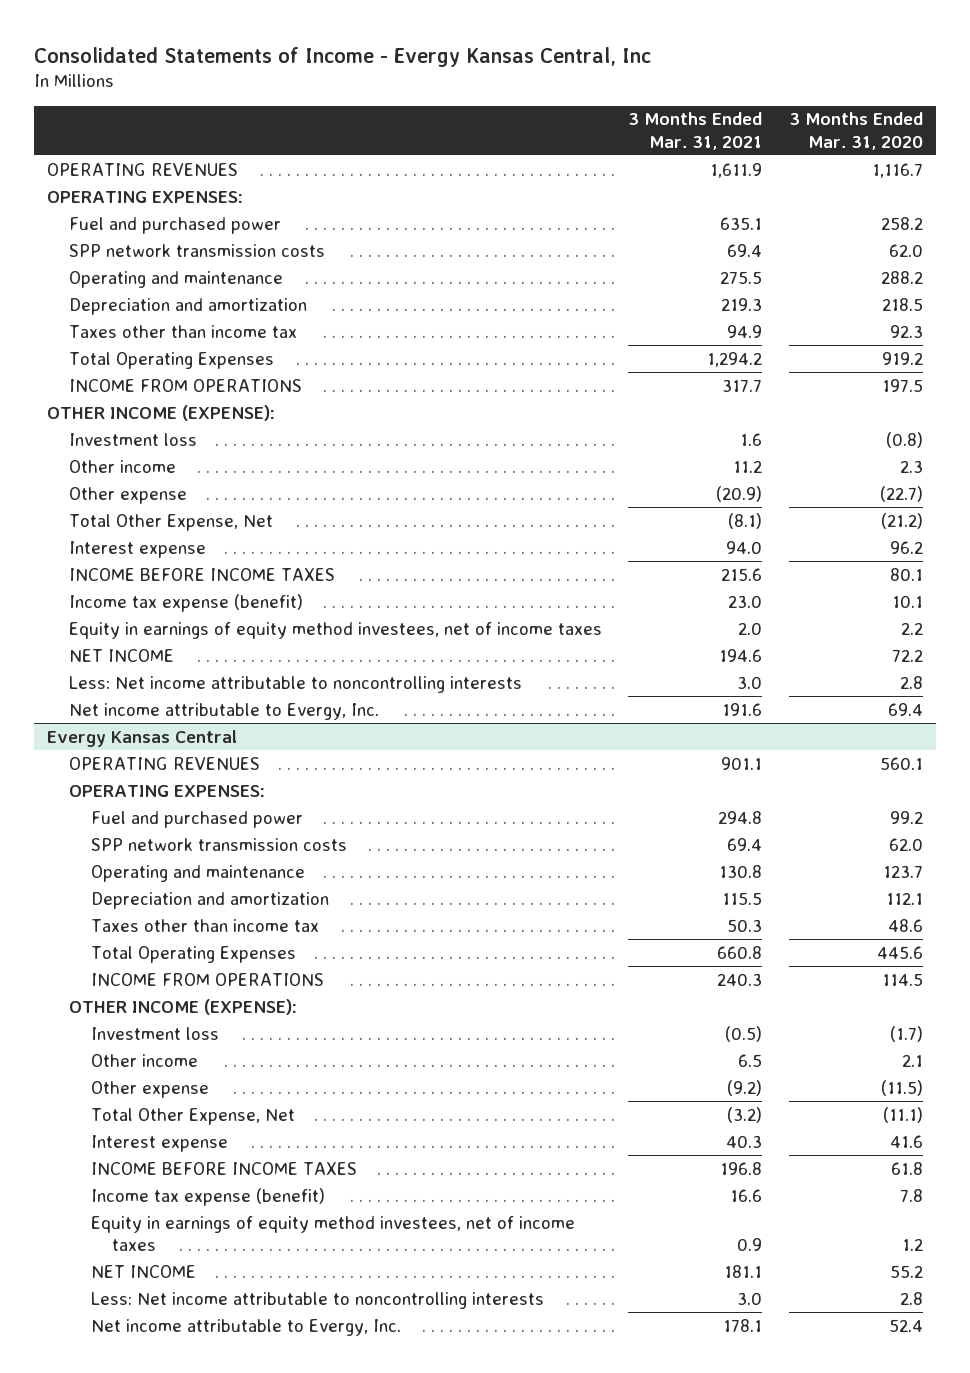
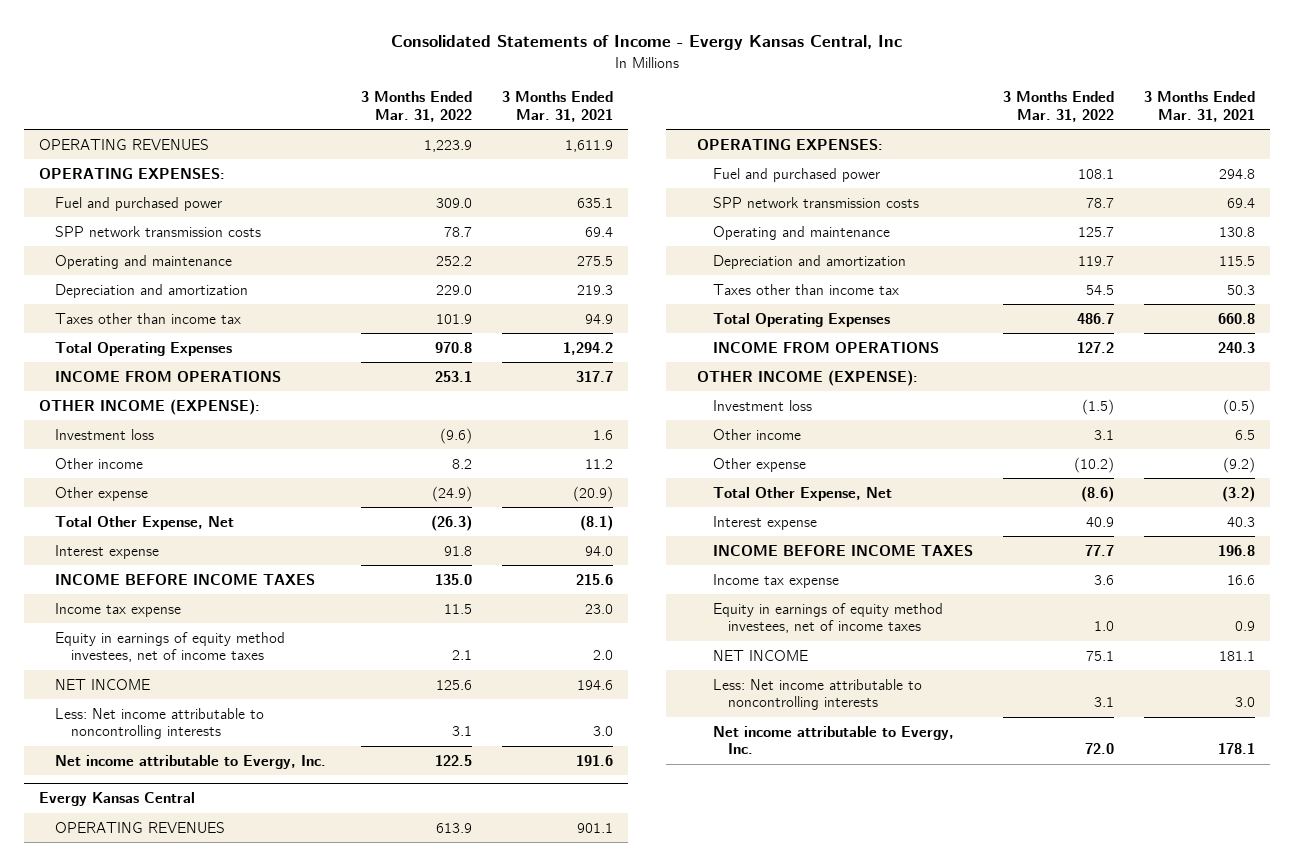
[788,112,923,150] 3 Months Ended Mar. 31, 2020 -> none
none -> [361,91,473,122] 3 Months Ended Mar. 31, 2022
[68,593,303,612] Income tax expense (benefit) -> [55,602,182,617] Income tax expense
[90,1187,325,1206] Income tax expense (benefit) -> [712,573,839,588] Income tax expense

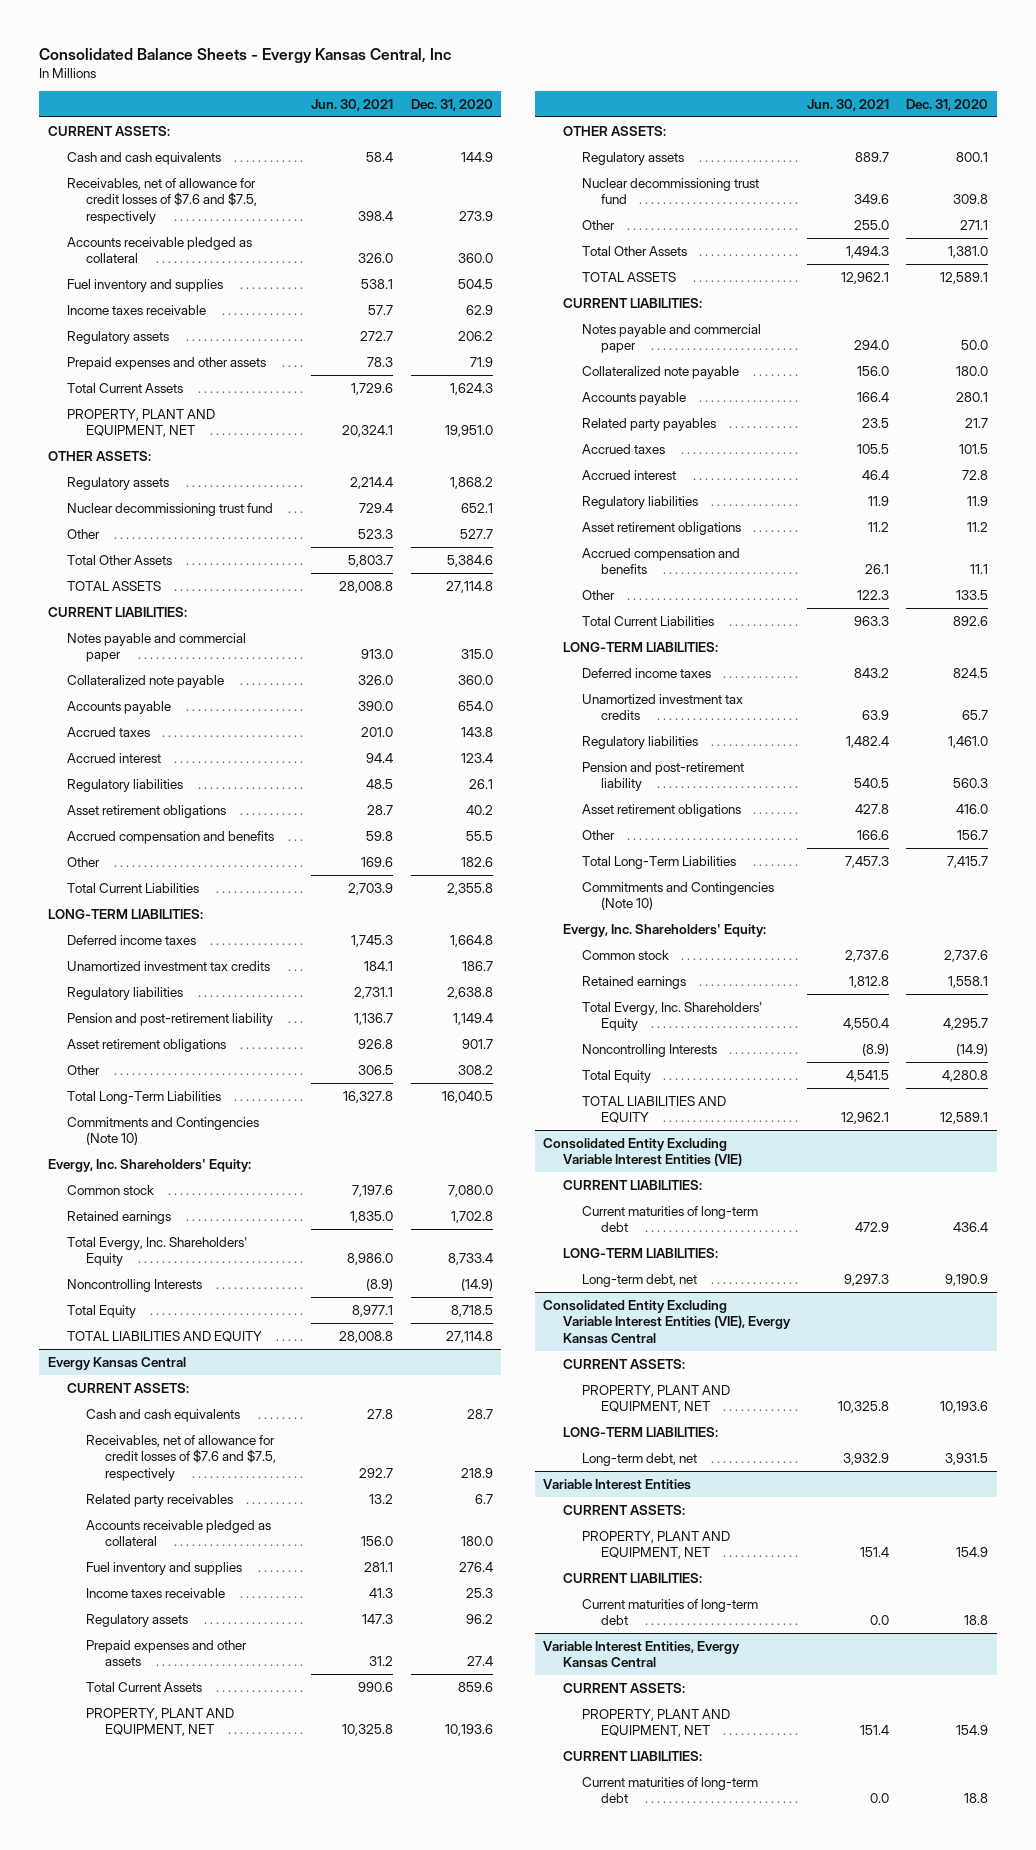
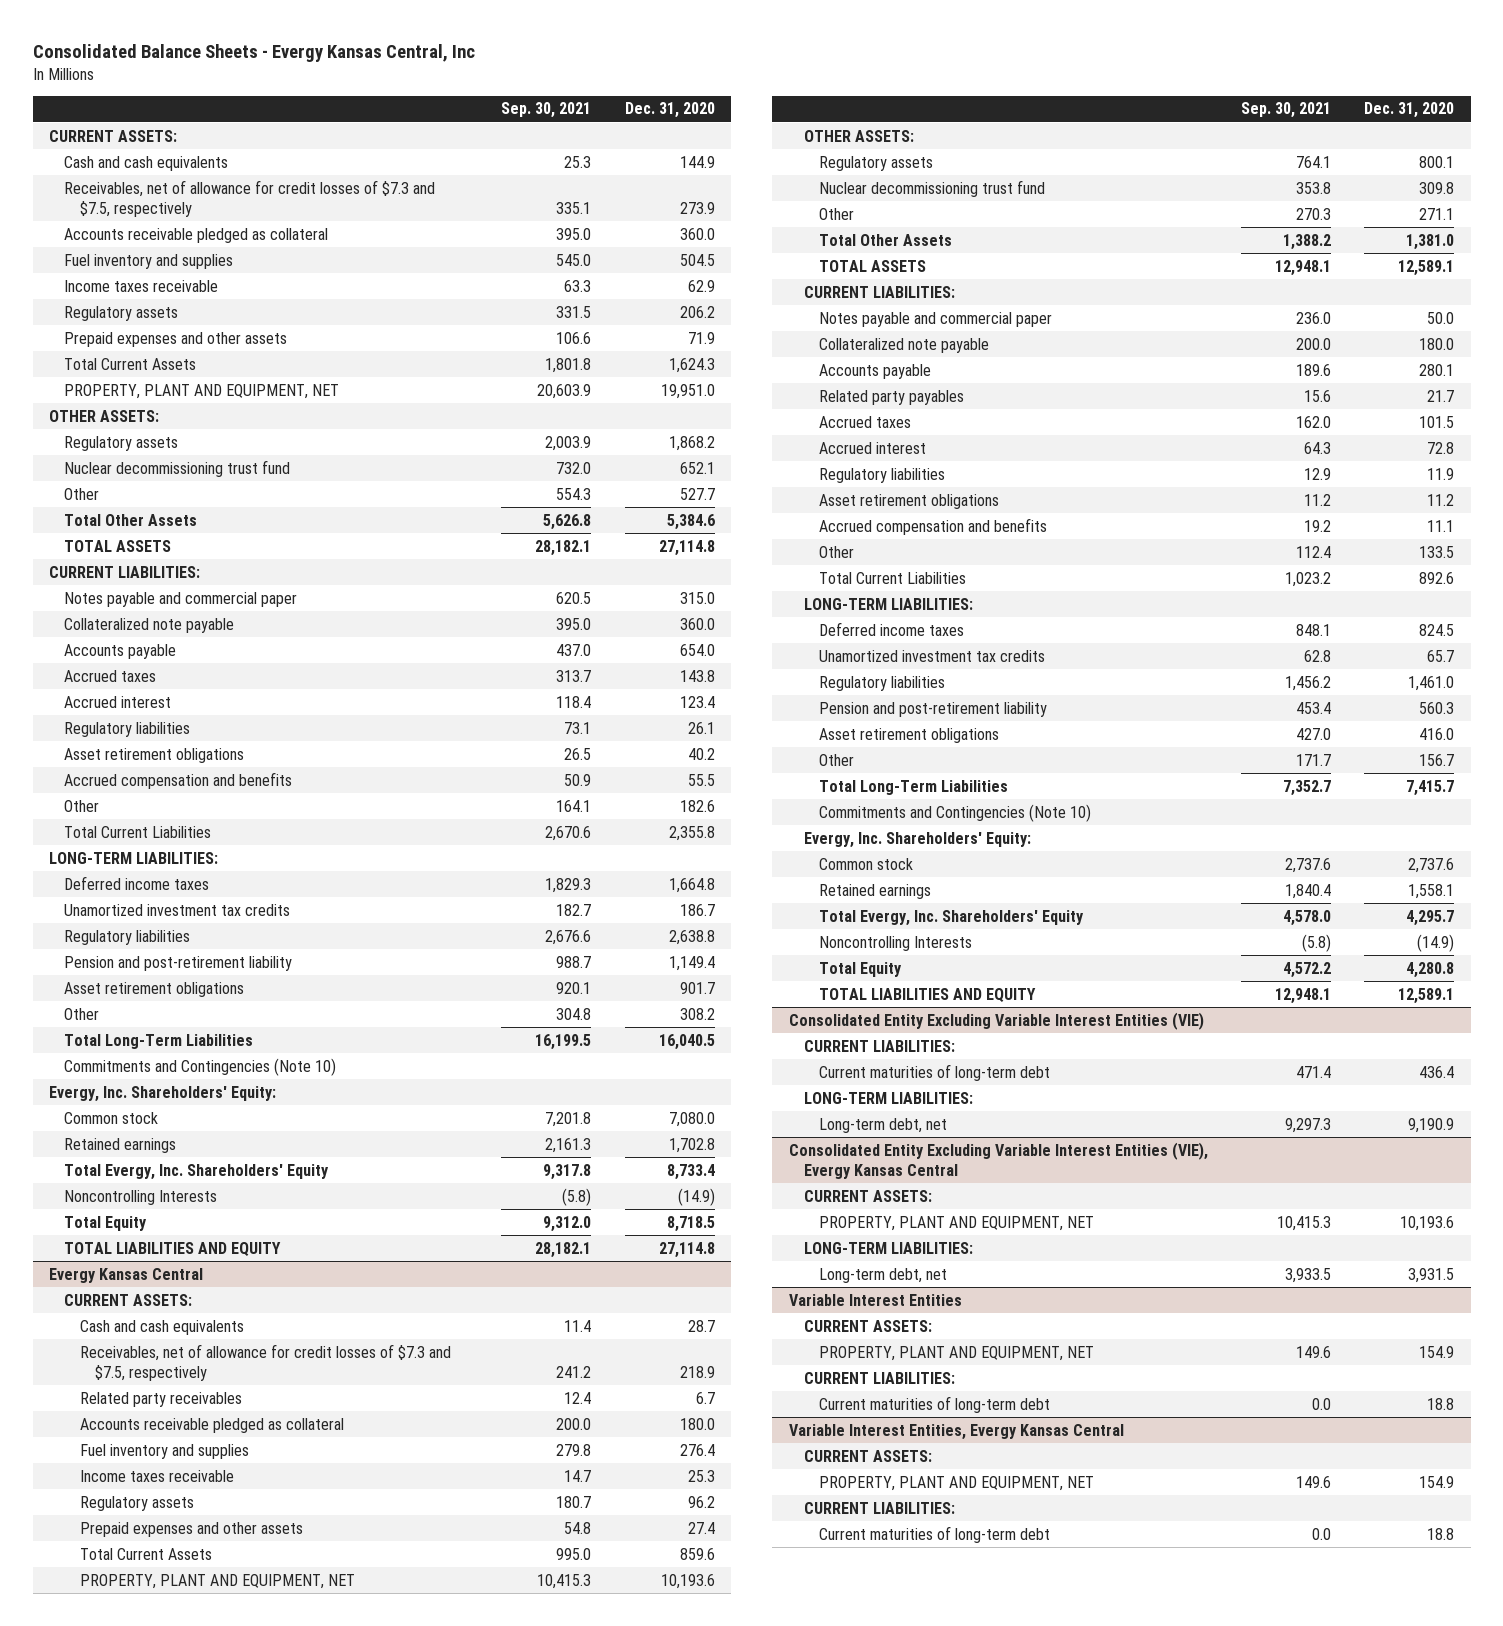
[311,98,394,111] Jun. 30, 2021 -> none
none -> [501,102,592,119] Sep. 30, 2021
[66,177,257,224] Receivables, net of allowance for credit losses of $7.6 and $7.5, respectively -> [64,179,436,217] Receivables, net of allowance for credit losses of $7.3 and $7.5, respectively
[85,1434,277,1481] Receivables, net of allowance for credit losses of $7.6 and $7.5, respectively -> [79,1343,451,1381] Receivables, net of allowance for credit losses of $7.3 and $7.5, respectively

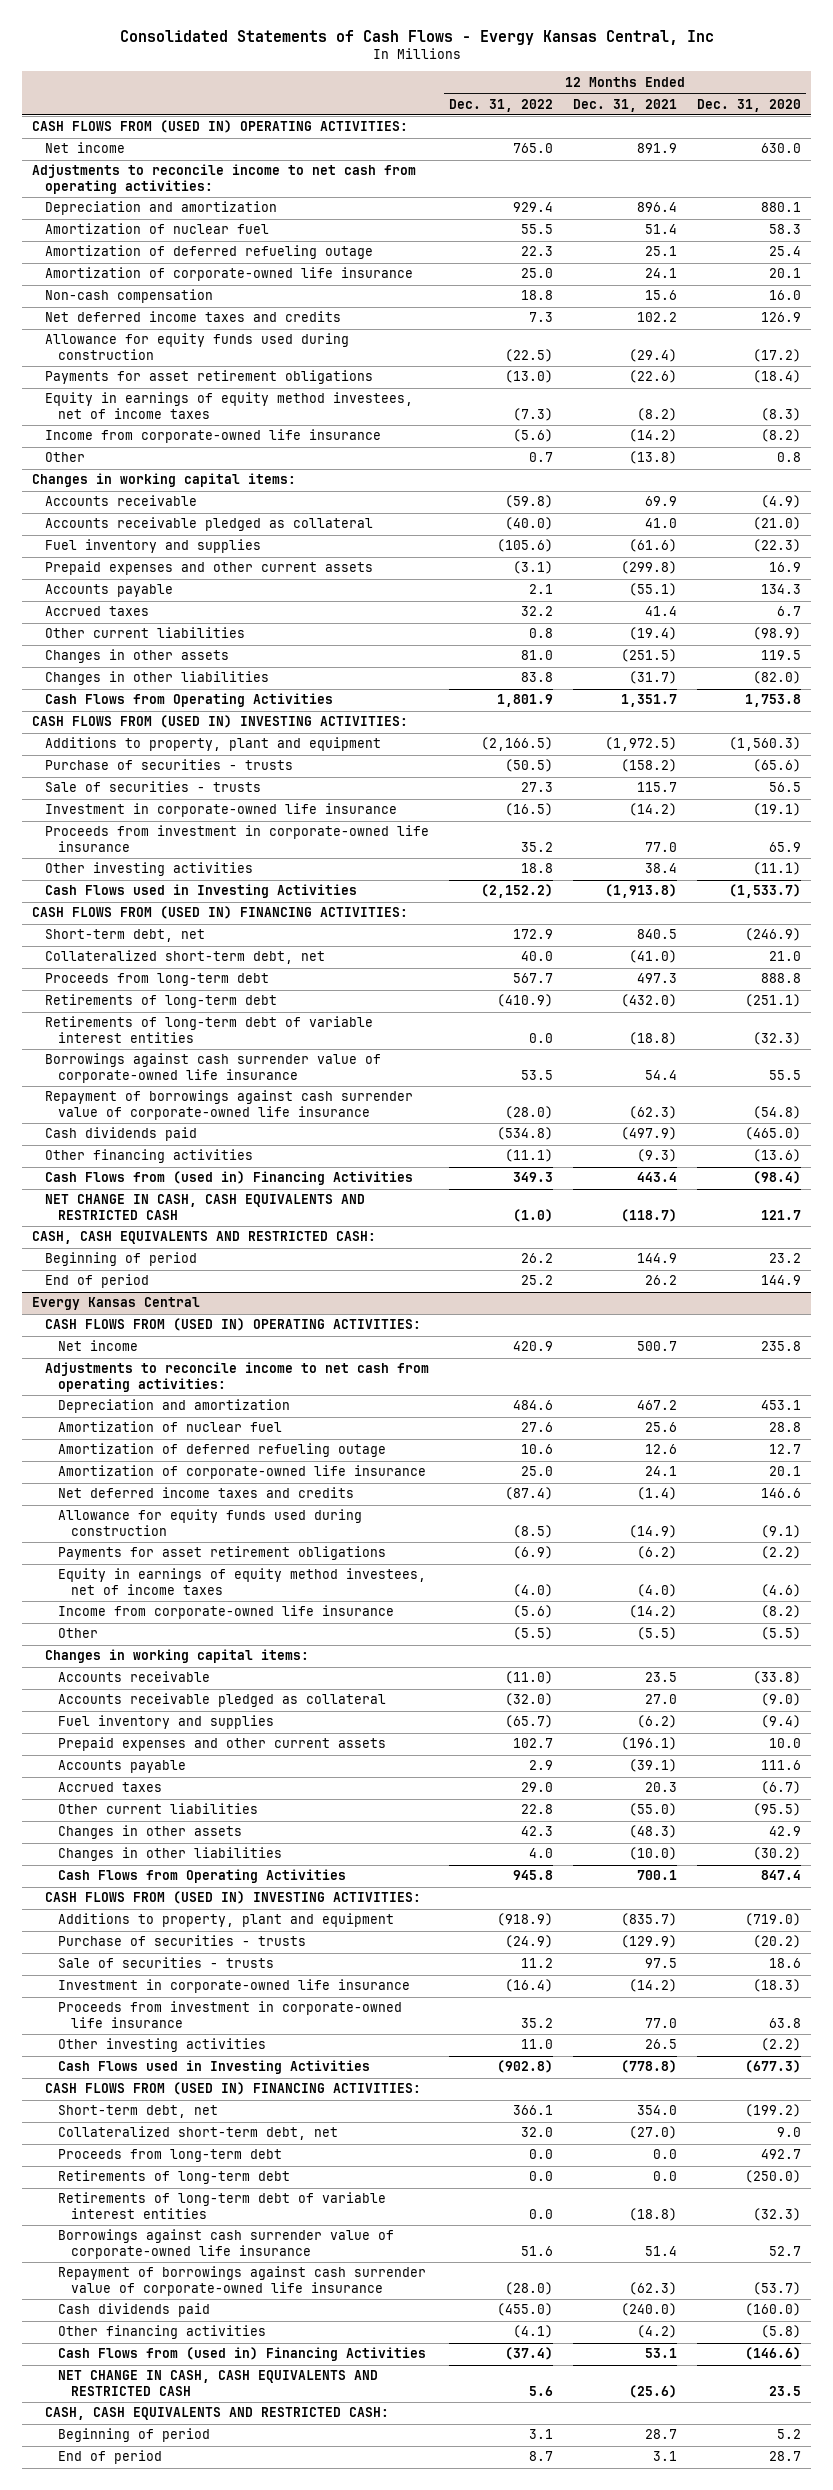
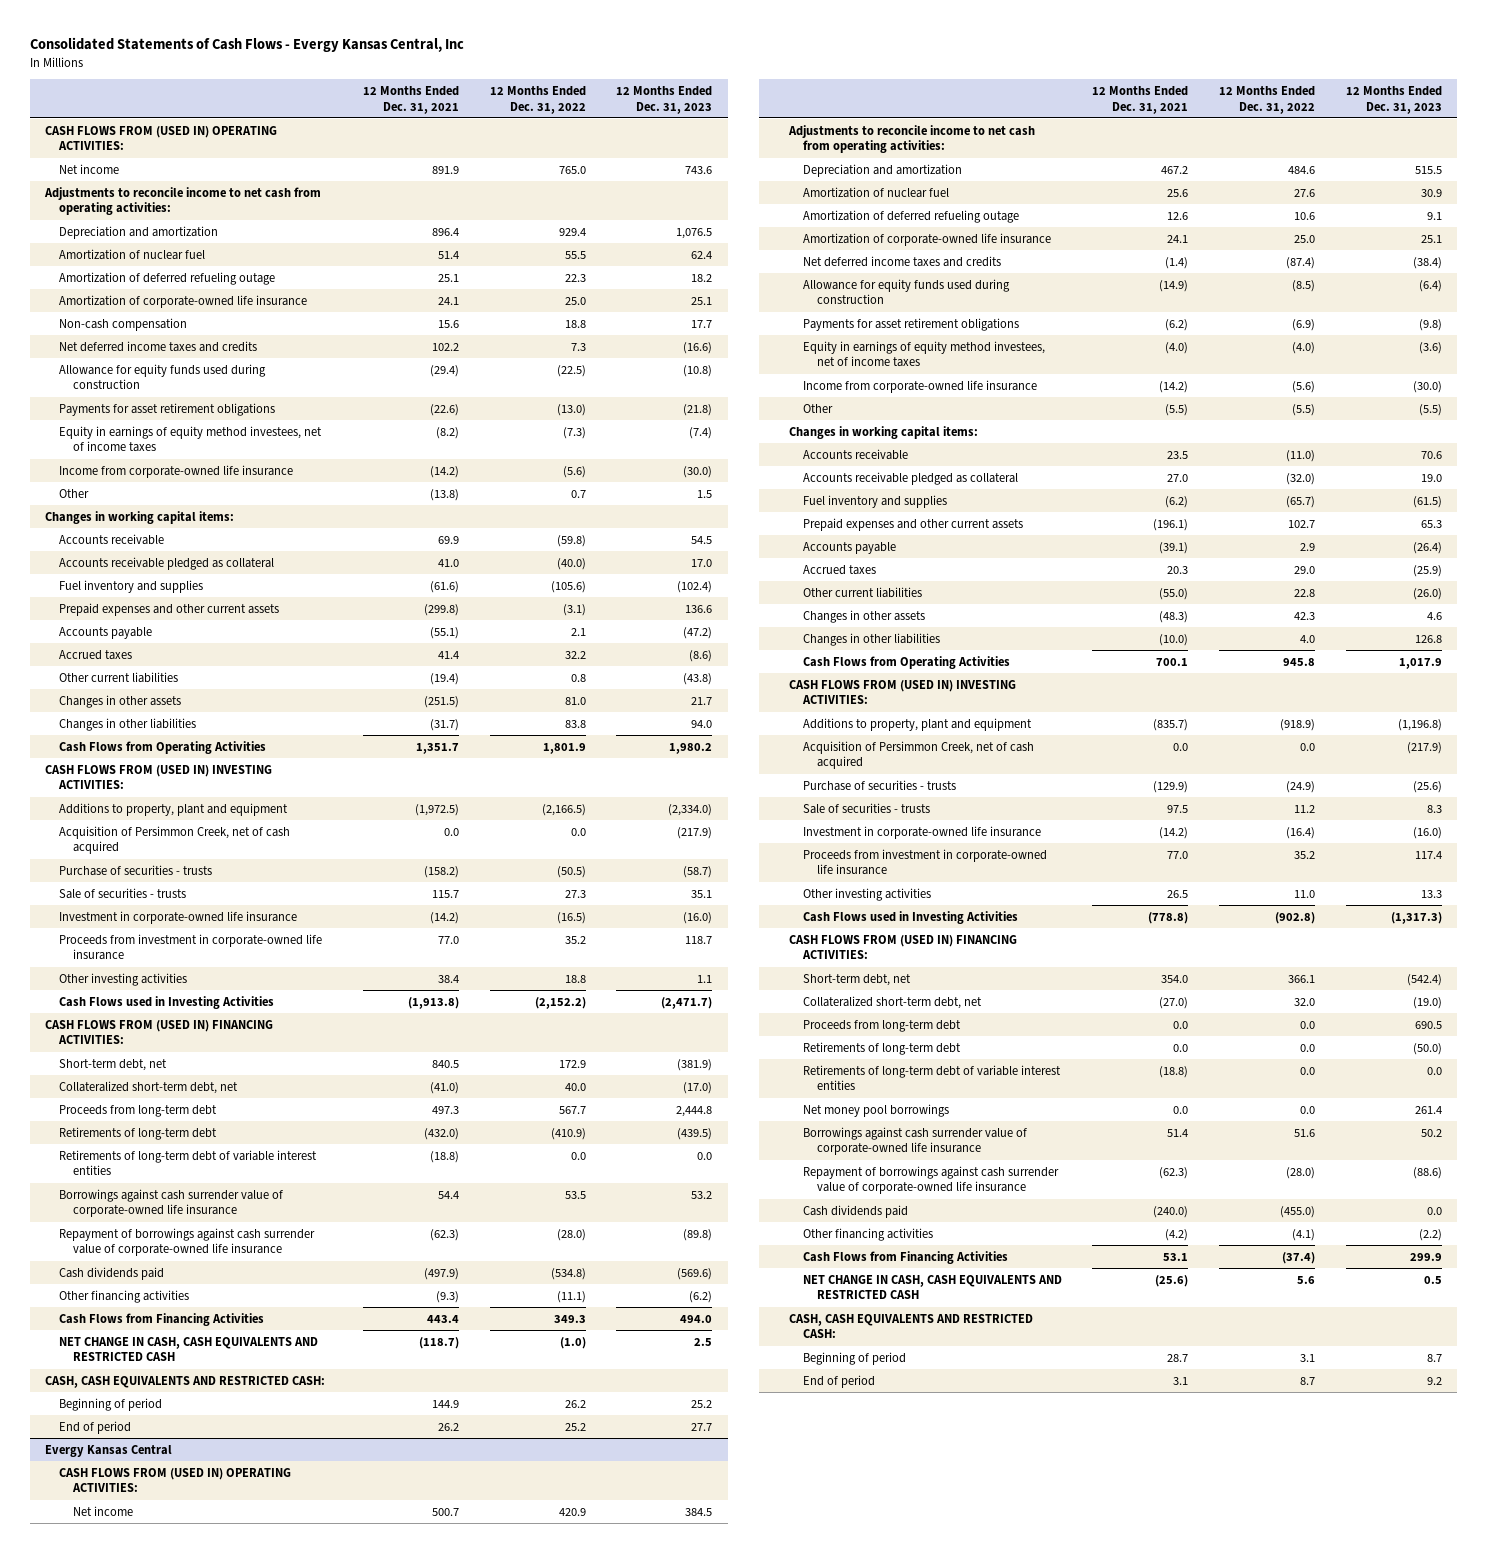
[697,98,802,112] Dec. 31, 2020 -> none
none -> [616,85,713,114] 12 Months Ended Dec. 31, 2023
none -> [59,825,291,855] Acquisition of Persimmon Creek, net of cash acquired
[44,1171,413,1186] Cash Flows from (used in) Financing Activities -> [59,1312,265,1326] Cash Flows from Financing Activities
none -> [802,740,1034,770] Acquisition of Persimmon Creek, net of cash acquired
none -> [802,1103,949,1117] Net money pool borrowings
[57,2347,426,2362] Cash Flows from (used in) Financing Activities -> [802,1250,1008,1264] Cash Flows from Financing Activities

